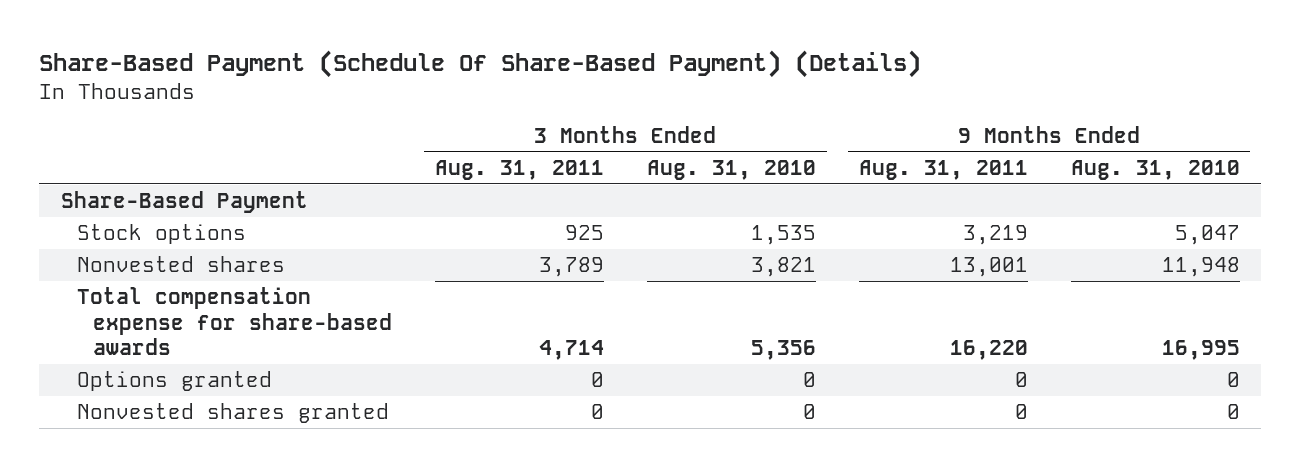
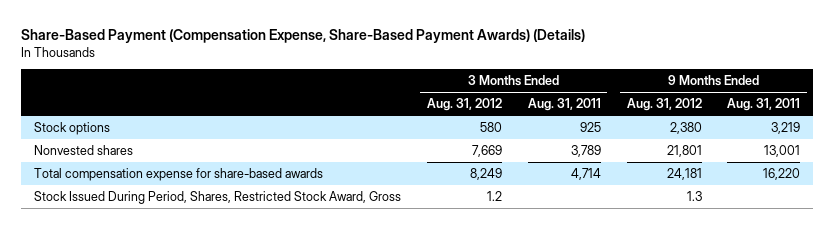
[39,50,922,79] Share-Based Payment (Schedule Of Share-Based Payment) (Details) -> [21,29,586,44] Share-Based Payment (Compensation Expense, Share-Based Payment Awards) (Details)
[646,159,816,180] Aug. 31, 2010 -> none
[1070,159,1240,180] Aug. 31, 2010 -> none
none -> [426,98,502,112] Aug. 31, 2012
none -> [626,98,702,112] Aug. 31, 2012
[60,191,308,214] Share-Based Payment -> none
[76,371,272,392] Options granted -> none
[76,403,389,424] Nonvested shares granted -> none
none -> [34,191,402,205] Stock Issued During Period, Shares, Restricted Stock Award, Gross

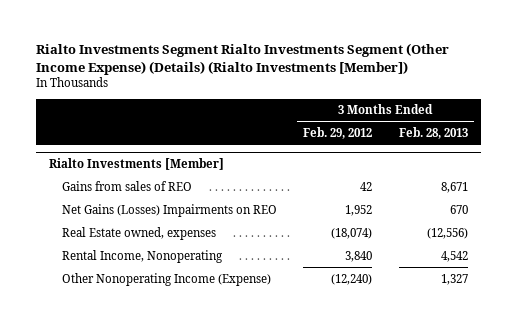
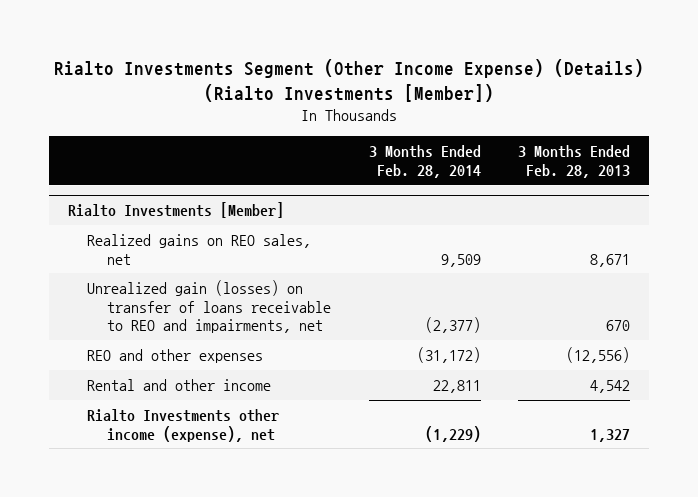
[36,42,450,75] Rialto Investments Segment Rialto Investments Segment (Other Income Expense) (Details) (Rialto Investments [Member]) -> [54,58,645,102] Rialto Investments Segment (Other Income Expense) (Details) (Rialto Investments [Member])
[303,127,373,140] Feb. 29, 2012 -> none
none -> [368,145,481,178] 3 Months Ended Feb. 28, 2014
[61,180,192,191] Gains from sales of REO -> [87,234,312,265] Realized gains on REO sales, net
[61,203,277,217] Net Gains (Losses) Impairments on REO -> [87,280,331,334] Unrealized gain (losses) on transfer of loans receivable to REO and impairments, net
[61,226,216,240] Real Estate owned, expenses -> [87,349,264,364] REO and other expenses
[61,249,223,263] Rental Income, Nonoperating -> [87,379,272,392] Rental and other income
[61,272,271,286] Other Nonoperating Income (Expense) -> [87,409,280,442] Rialto Investments other income (expense), net

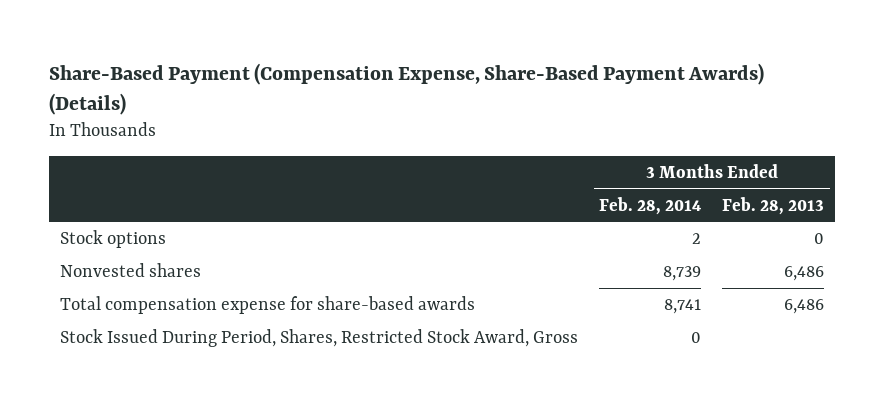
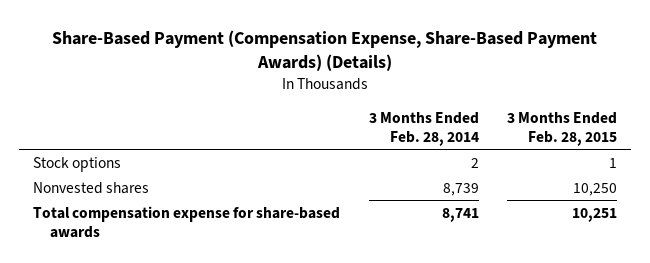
[722,196,825,215] Feb. 28, 2013 -> none
none -> [506,111,617,147] 3 Months Ended Feb. 28, 2015
[60,328,579,347] Stock Issued During Period, Shares, Restricted Stock Award, Gross -> none

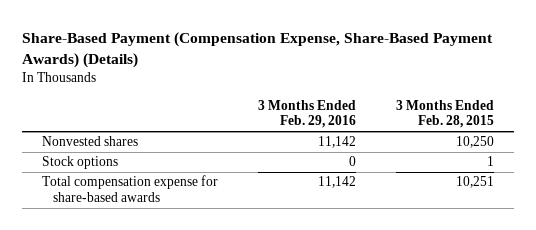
[368,111,479,147] 3 Months Ended Feb. 28, 2014 -> none
none -> [257,99,356,129] 3 Months Ended Feb. 29, 2016
[33,156,122,172] Stock options -> [41,156,118,170] Stock options

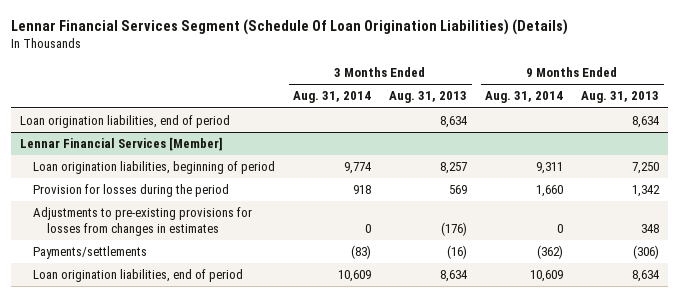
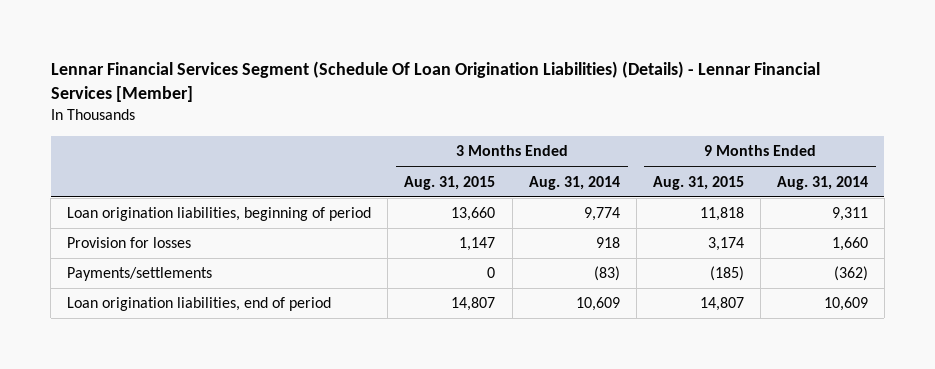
[10,18,568,35] Lennar Financial Services Segment (Schedule Of Loan Origination Liabilities) (Details) -> [50,61,820,103] Lennar Financial Services Segment (Schedule Of Loan Origination Liabilities) (Details) - Lennar Financial Services [Member]
[389,91,468,104] Aug. 31, 2013 -> none
[581,91,660,104] Aug. 31, 2013 -> none
none -> [404,175,496,190] Aug. 31, 2015
none -> [652,175,744,190] Aug. 31, 2015
[19,115,230,129] Loan origination liabilities, end of period -> none
[19,137,223,152] Lennar Financial Services [Member] -> none
[33,207,253,237] Adjustments to pre-existing provisions for losses from changes in estimates -> none
[33,184,230,198] Provision for losses during the period -> [67,237,192,249] Provision for losses

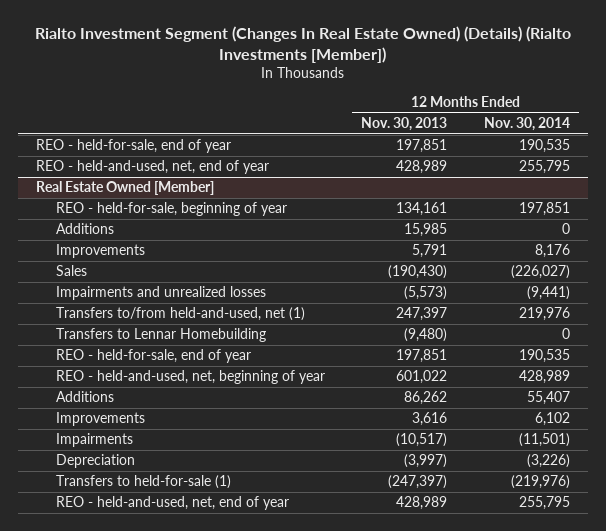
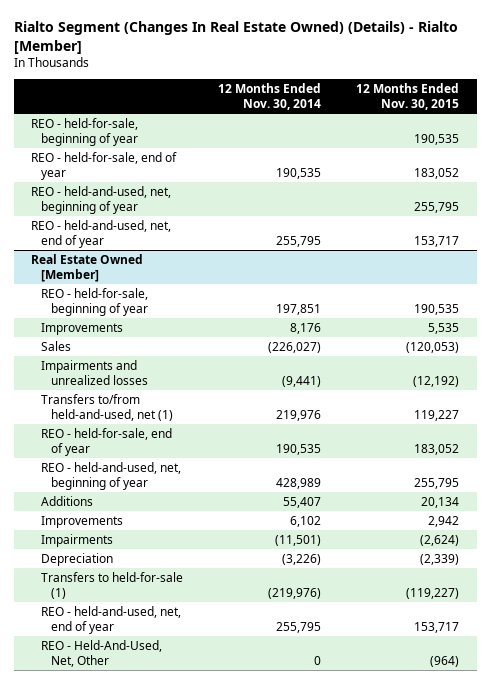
[34,25,571,63] Rialto Investment Segment (Changes In Real Estate Owned) (Details) (Rialto Investments [Member]) -> [13,21,458,55] Rialto Segment (Changes In Real Estate Owned) (Details) - Rialto [Member]
[361,117,448,132] Nov. 30, 2013 -> none
none -> [356,83,460,111] 12 Months Ended Nov. 30, 2015
none -> [31,117,139,146] REO - held-for-sale, beginning of year
none -> [31,185,172,214] REO - held-and-used, net, beginning of year
[55,223,114,235] Additions -> none
[55,328,266,343] Transfers to Lennar Homebuilding -> none
none -> [41,639,163,667] REO - Held-And-Used, Net, Other

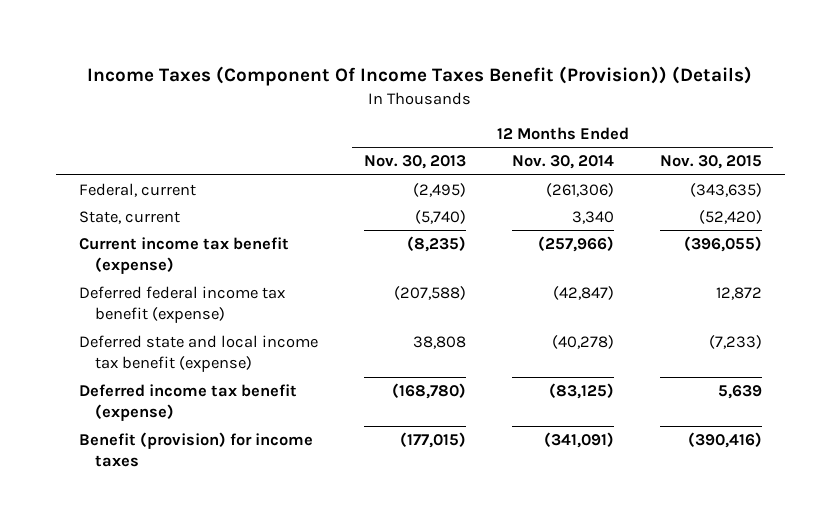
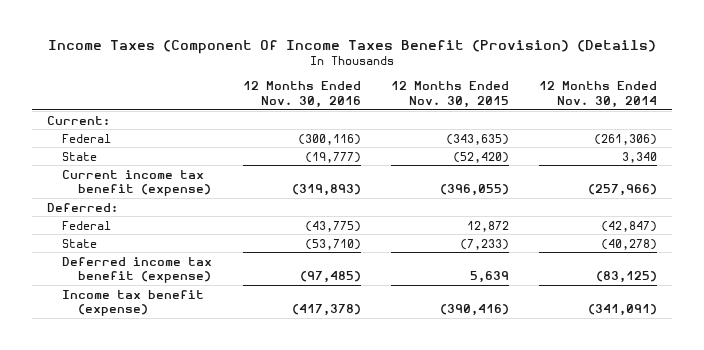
[87,66,753,87] Income Taxes (Component Of Income Taxes Benefit (Provision)) (Details) -> [48,39,657,54] Income Taxes (Component Of Income Taxes Benefit (Provision) (Details)
[363,155,466,170] Nov. 30, 2013 -> none
none -> [242,81,361,109] 12 Months Ended Nov. 30, 2016
none -> [47,115,111,125] Current:
[78,182,196,197] Federal, current -> [62,133,112,143] Federal
[78,210,180,224] State, current -> [62,151,98,161] State
none -> [47,202,119,212] Deferred:
[78,285,285,324] Deferred federal income tax benefit (expense) -> [62,220,112,230] Federal
[78,334,318,373] Deferred state and local income tax benefit (expense) -> [62,238,98,248] State
[78,431,313,468] Benefit (provision) for income taxes -> [62,289,205,317] Income tax benefit (expense)

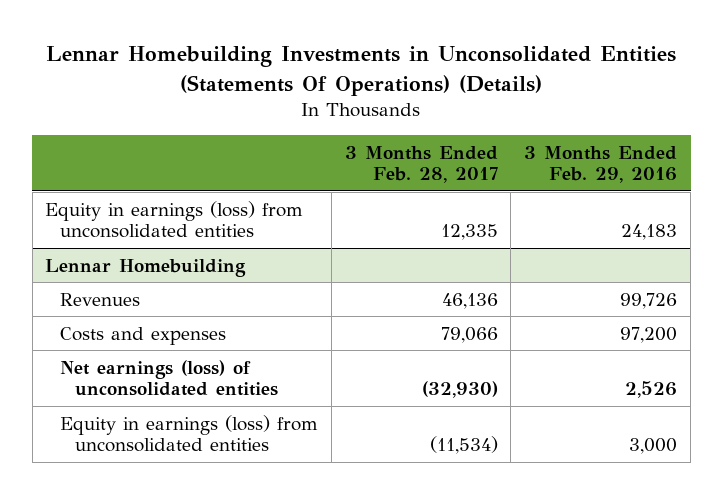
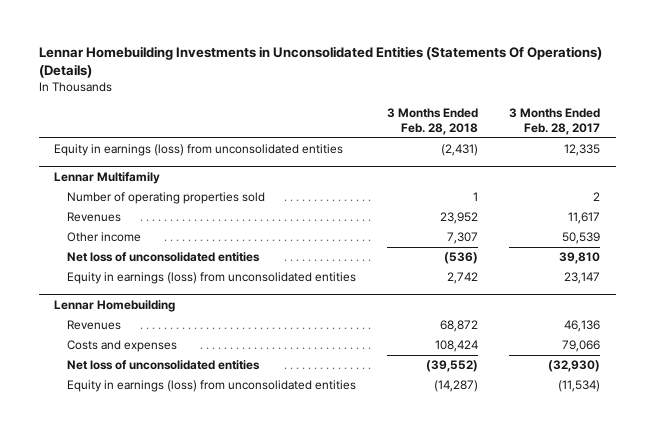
[524,145,678,184] 3 Months Ended Feb. 29, 2016 -> none
none -> [386,108,478,135] 3 Months Ended Feb. 28, 2018
none -> [54,171,161,184] Lennar Multifamily
none -> [66,192,265,205] Number of operating properties sold
none -> [66,212,121,223] Revenues
none -> [66,232,141,243] Other income
none -> [66,252,260,263] Net loss of unconsolidated entities
none -> [66,272,356,285] Equity in earnings (loss) from unconsolidated entities
[60,359,278,397] Net earnings (loss) of unconsolidated entities -> [66,360,260,371] Net loss of unconsolidated entities

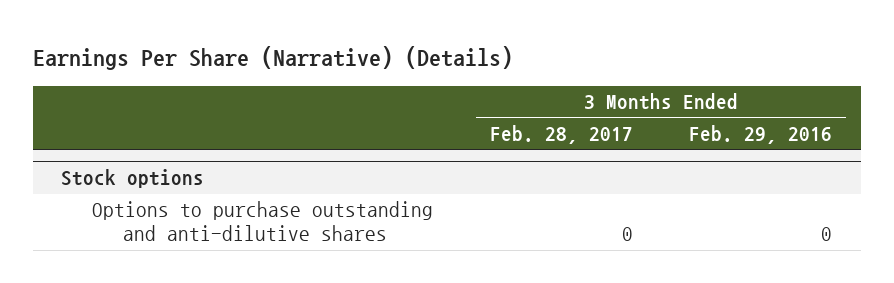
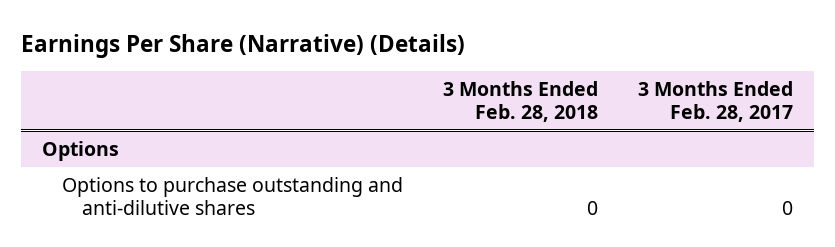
[689,124,833,144] Feb. 29, 2016 -> none
none -> [442,81,598,122] 3 Months Ended Feb. 28, 2018
[61,169,205,189] Stock options -> [41,141,119,162] Options

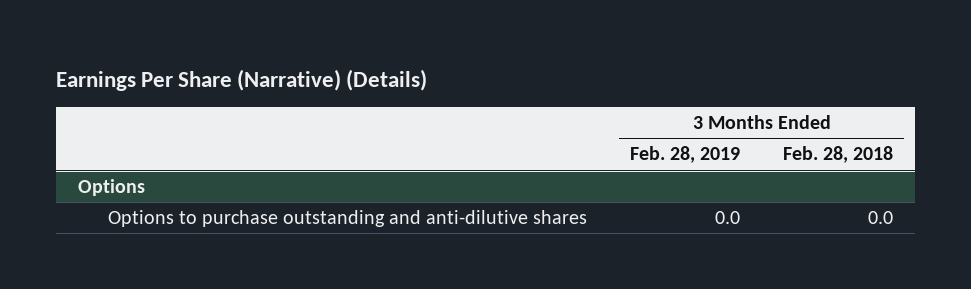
[638,81,794,122] 3 Months Ended Feb. 28, 2017 -> none
none -> [630,146,741,164] Feb. 28, 2019
[586,200,598,215] 0 -> [868,211,894,225] 0.0

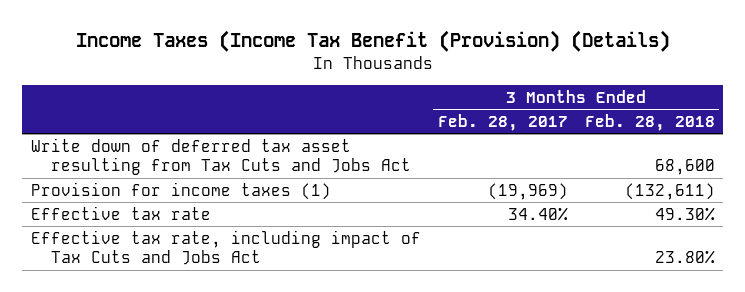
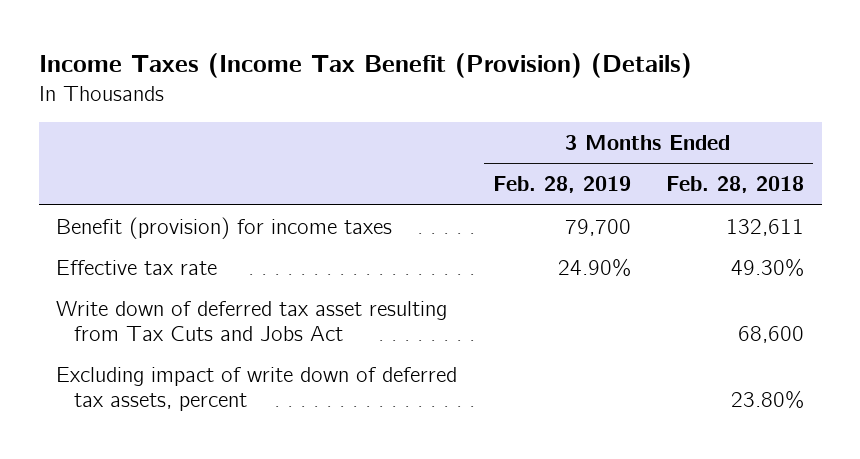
[437,114,568,132] Feb. 28, 2017 -> none
none -> [492,176,631,194] Feb. 28, 2019
[30,181,331,200] Provision for income taxes (1) -> [56,216,393,239] Benefit (provision) for income taxes
[624,182,715,200] (132,611) -> [726,218,805,236] 132,611
[30,137,412,176] Write down of deferred tax asset resulting from Tax Cuts and Jobs Act -> [56,300,448,342] Write down of deferred tax asset resulting from Tax Cuts and Jobs Act
[30,229,421,266] Effective tax rate, including impact of Tax Cuts and Jobs Act -> [56,366,458,412] Excluding impact of write down of deferred tax assets, percent

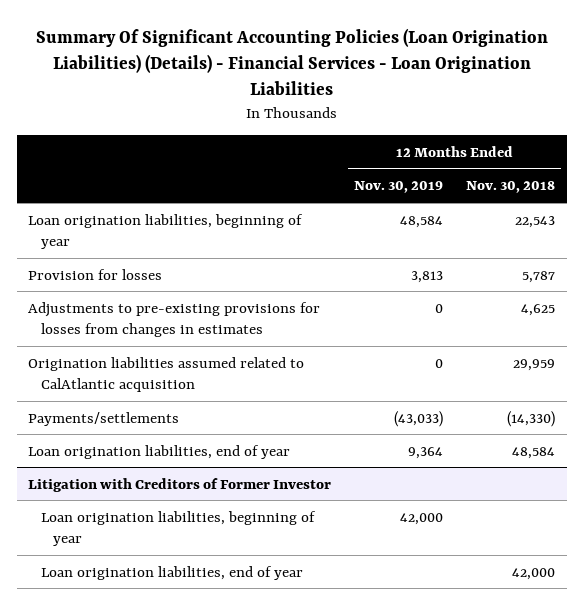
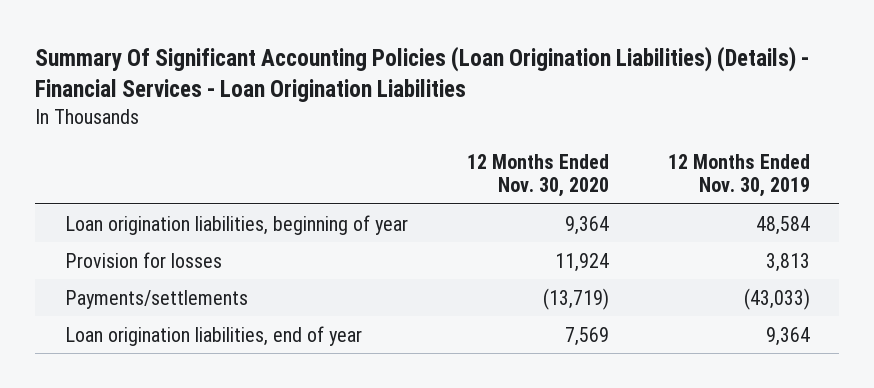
[466,181,556,194] Nov. 30, 2018 -> none
none -> [466,154,609,198] 12 Months Ended Nov. 30, 2020
[28,301,321,338] Adjustments to pre-existing provisions for losses from changes in estimates -> none
[28,356,305,393] Origination liabilities assumed related to CalAtlantic acquisition -> none
[28,477,332,492] Litigation with Creditors of Former Investor -> none
[40,510,316,547] Loan origination liabilities, beginning of year -> none
[40,565,303,580] Loan origination liabilities, end of year -> none

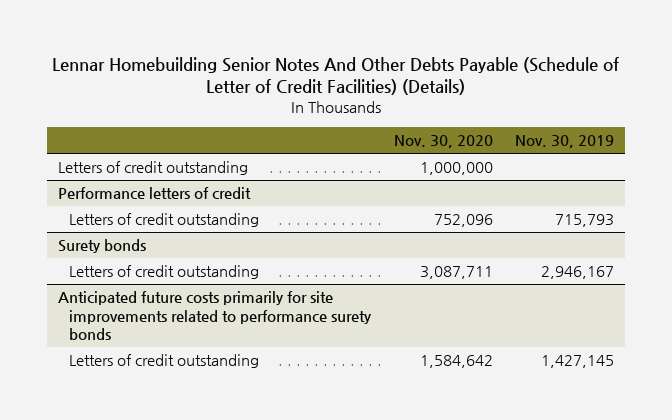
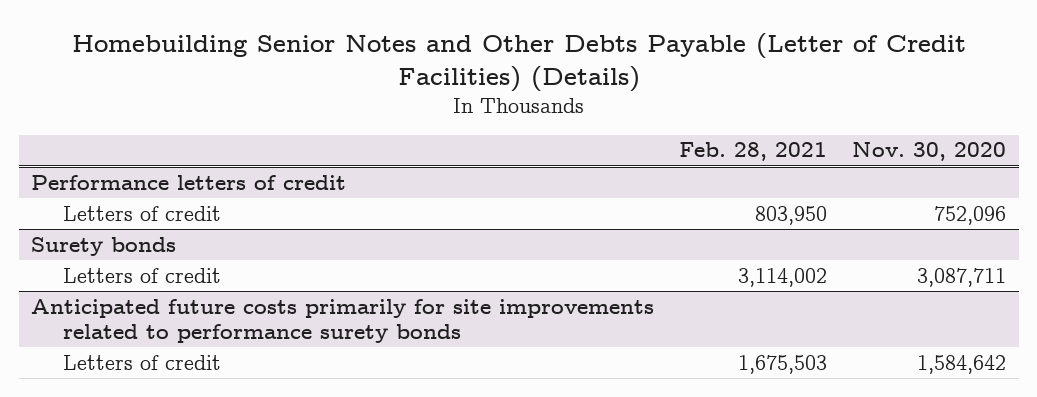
[51,56,619,96] Lennar Homebuilding Senior Notes And Other Debts Payable (Schedule of Letter of Credit Facilities) (Details) -> [71,32,966,92] Homebuilding Senior Notes and Other Debts Payable (Letter of Credit Facilities) (Details)
[514,135,614,149] Nov. 30, 2019 -> none
none -> [679,142,828,162] Feb. 28, 2021
[58,161,249,176] Letters of credit outstanding -> none
[69,213,260,228] Letters of credit outstanding -> [63,205,222,221] Letters of credit
[69,265,260,280] Letters of credit outstanding -> [63,267,222,283] Letters of credit
[69,354,260,369] Letters of credit outstanding -> [63,354,222,370] Letters of credit

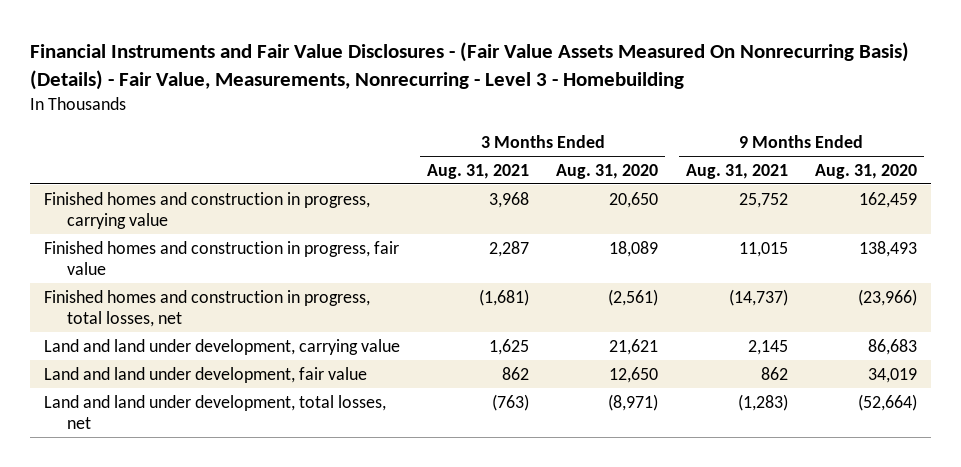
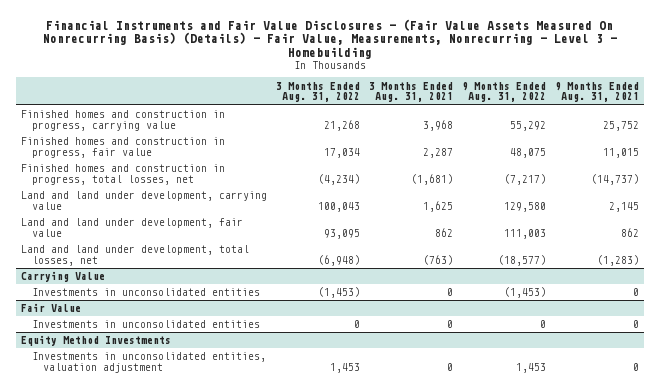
[556,163,659,179] Aug. 31, 2020 -> none
[815,163,918,179] Aug. 31, 2020 -> none
none -> [275,81,360,103] 3 Months Ended Aug. 31, 2022
none -> [462,81,547,103] 9 Months Ended Aug. 31, 2022
none -> [20,271,105,283] Carrying Value
none -> [32,288,261,297] Investments in unconsolidated entities
none -> [20,303,81,313] Fair Value
none -> [32,320,261,329] Investments in unconsolidated entities
none -> [20,335,171,347] Equity Method Investments
none -> [32,352,267,374] Investments in unconsolidated entities, valuation adjustment

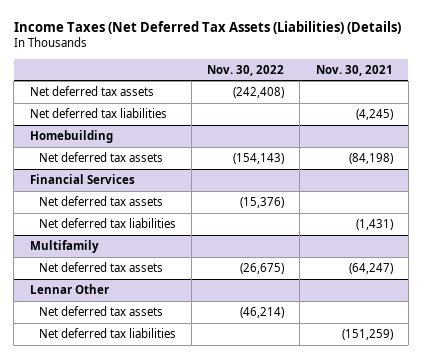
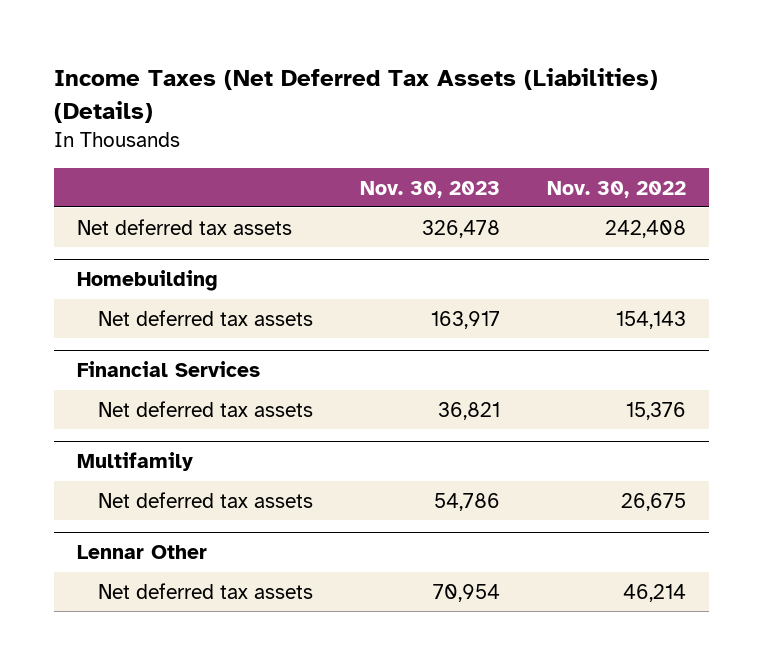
[315,64,393,76] Nov. 30, 2021 -> none
none -> [360,180,501,198] Nov. 30, 2023
[29,107,167,118] Net deferred tax liabilities -> none
[233,86,285,98] (242,408) -> [605,219,687,238] 242,408
[233,152,285,164] (154,143) -> [616,310,687,329] 154,143
[38,217,176,228] Net deferred tax liabilities -> none
[240,196,285,208] (15,376) -> [626,401,687,420] 15,376
[240,262,285,274] (26,675) -> [621,492,687,511] 26,675
[38,327,176,338] Net deferred tax liabilities -> none
[240,306,285,318] (46,214) -> [623,583,687,602] 46,214

